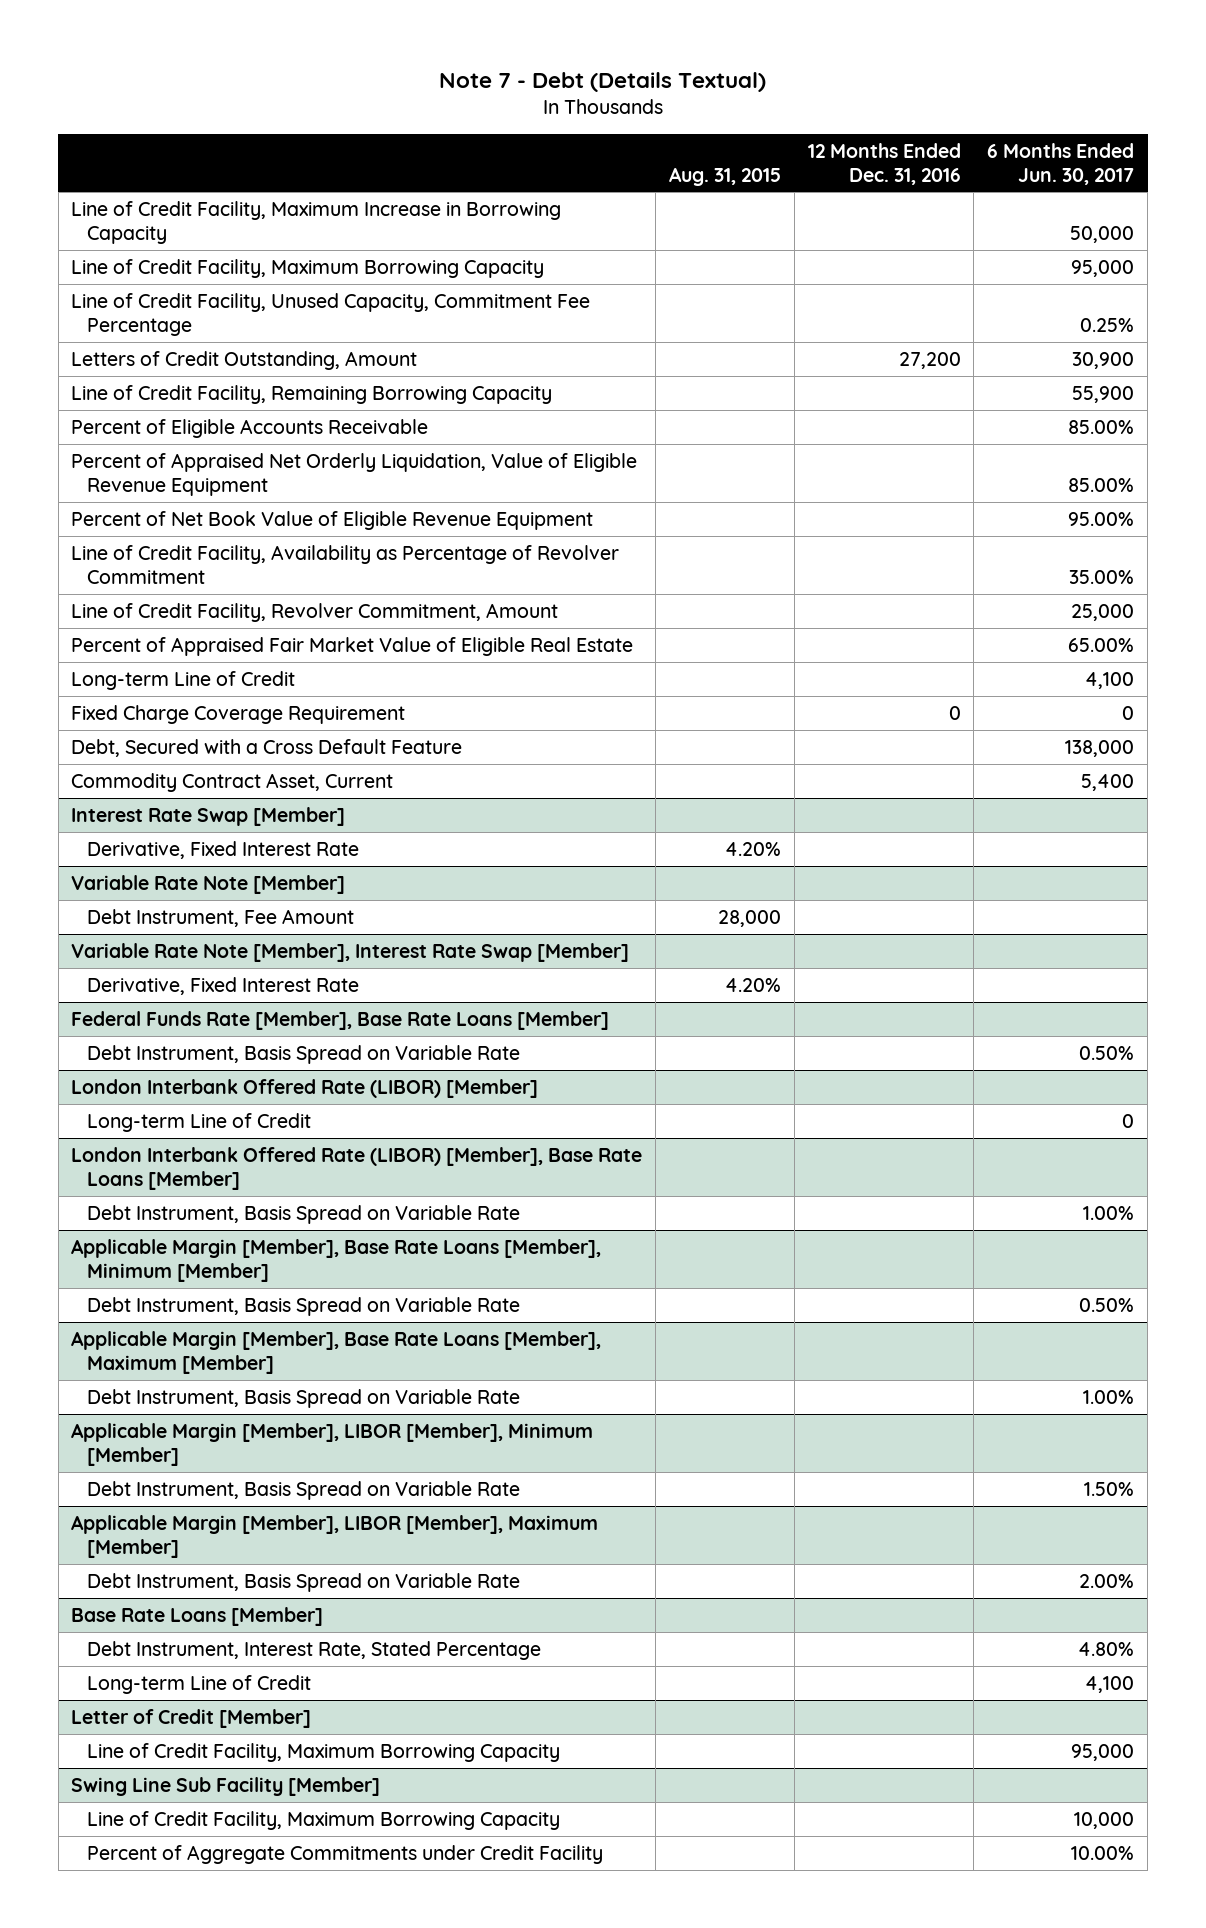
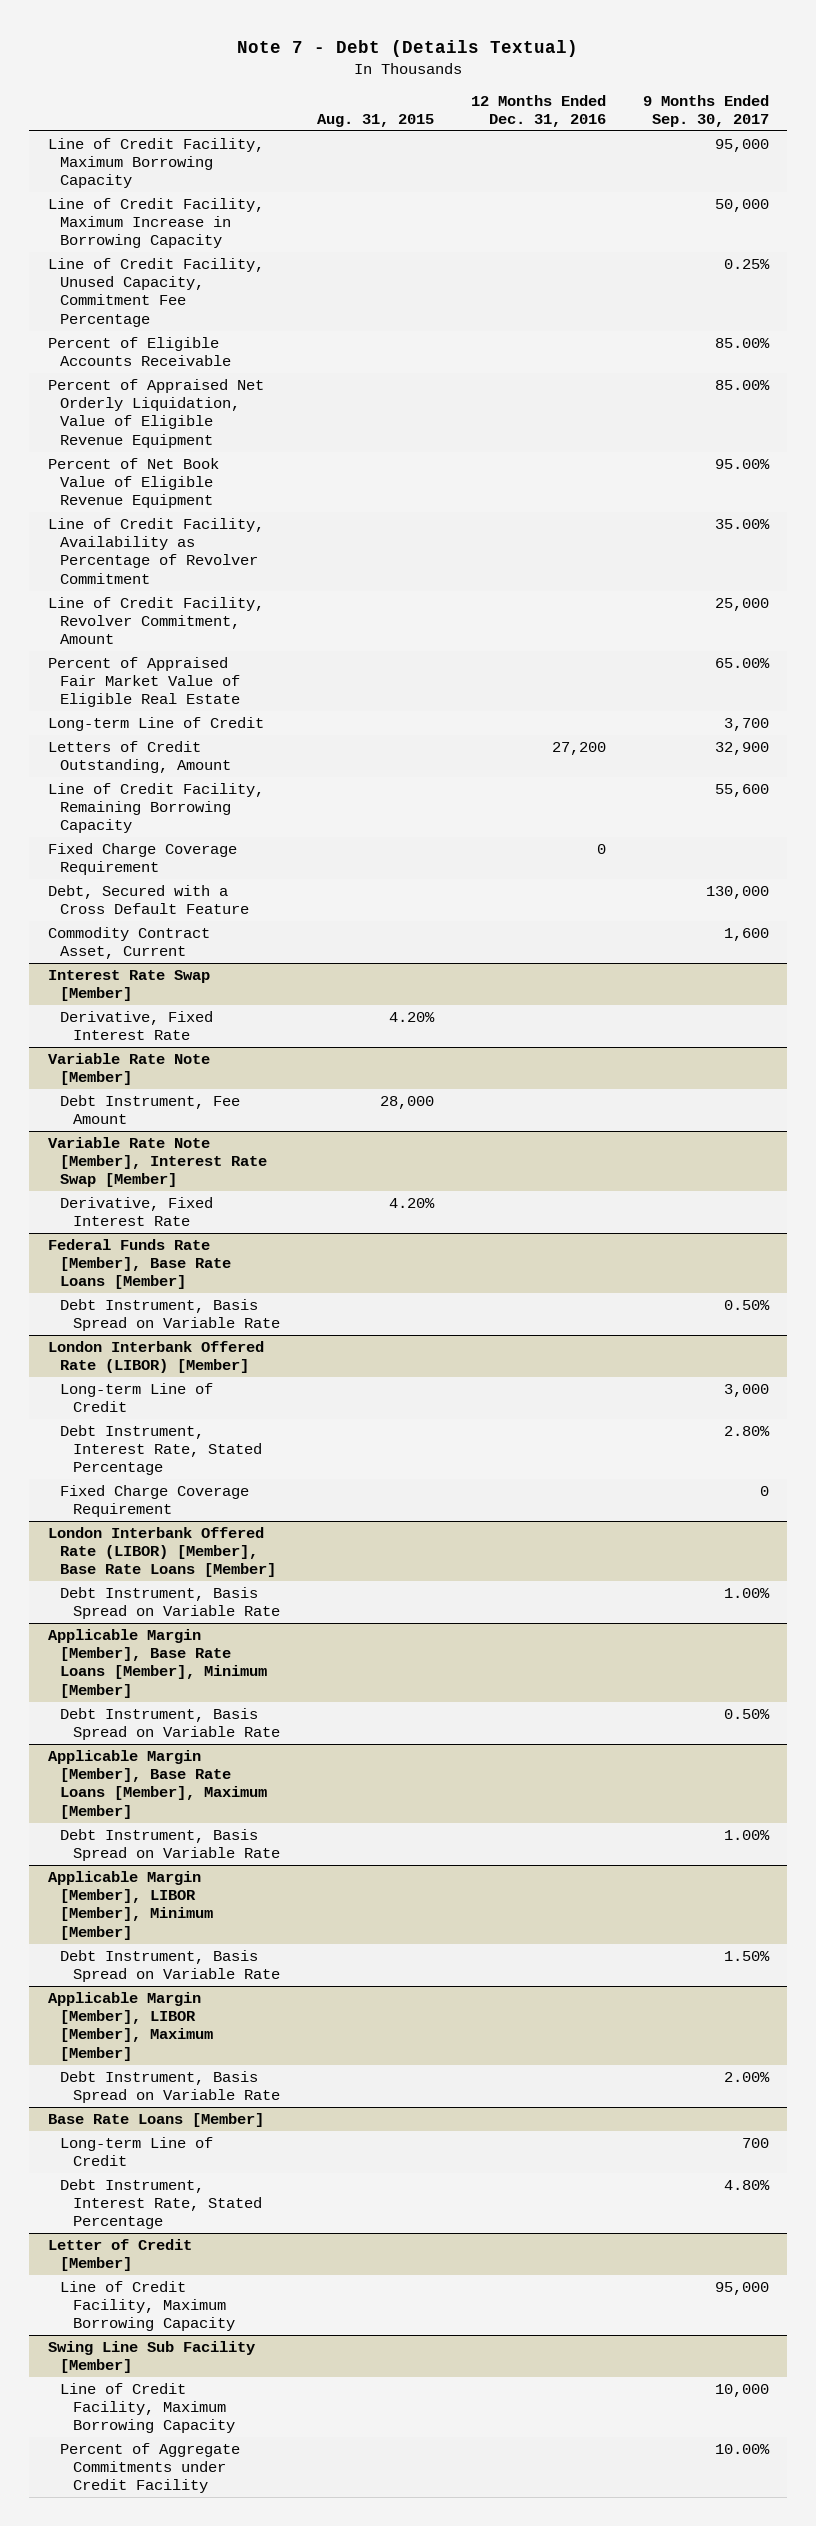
[987,142,1135,185] 6 Months Ended Jun. 30, 2017 -> none
none -> [642,94,769,127] 9 Months Ended Sep. 30, 2017
[71,200,562,244] Line of Credit Facility, Maximum Increase in Borrowing Capacity -> [47,197,264,249] Line of Credit Facility, Maximum Increase in Borrowing Capacity
[71,350,418,370] Letters of Credit Outstanding, Amount -> [47,740,232,774] Letters of Credit Outstanding, Amount
[71,384,553,404] Line of Credit Facility, Remaining Borrowing Capacity -> [47,782,264,834] Line of Credit Facility, Remaining Borrowing Capacity
none -> [60,1424,262,1476] Debt Instrument, Interest Rate, Stated Percentage
none -> [60,1484,250,1518] Fixed Charge Coverage Requirement
[87,1640,542,1660] Debt Instrument, Interest Rate, Stated Percentage -> [60,2178,262,2230] Debt Instrument, Interest Rate, Stated Percentage

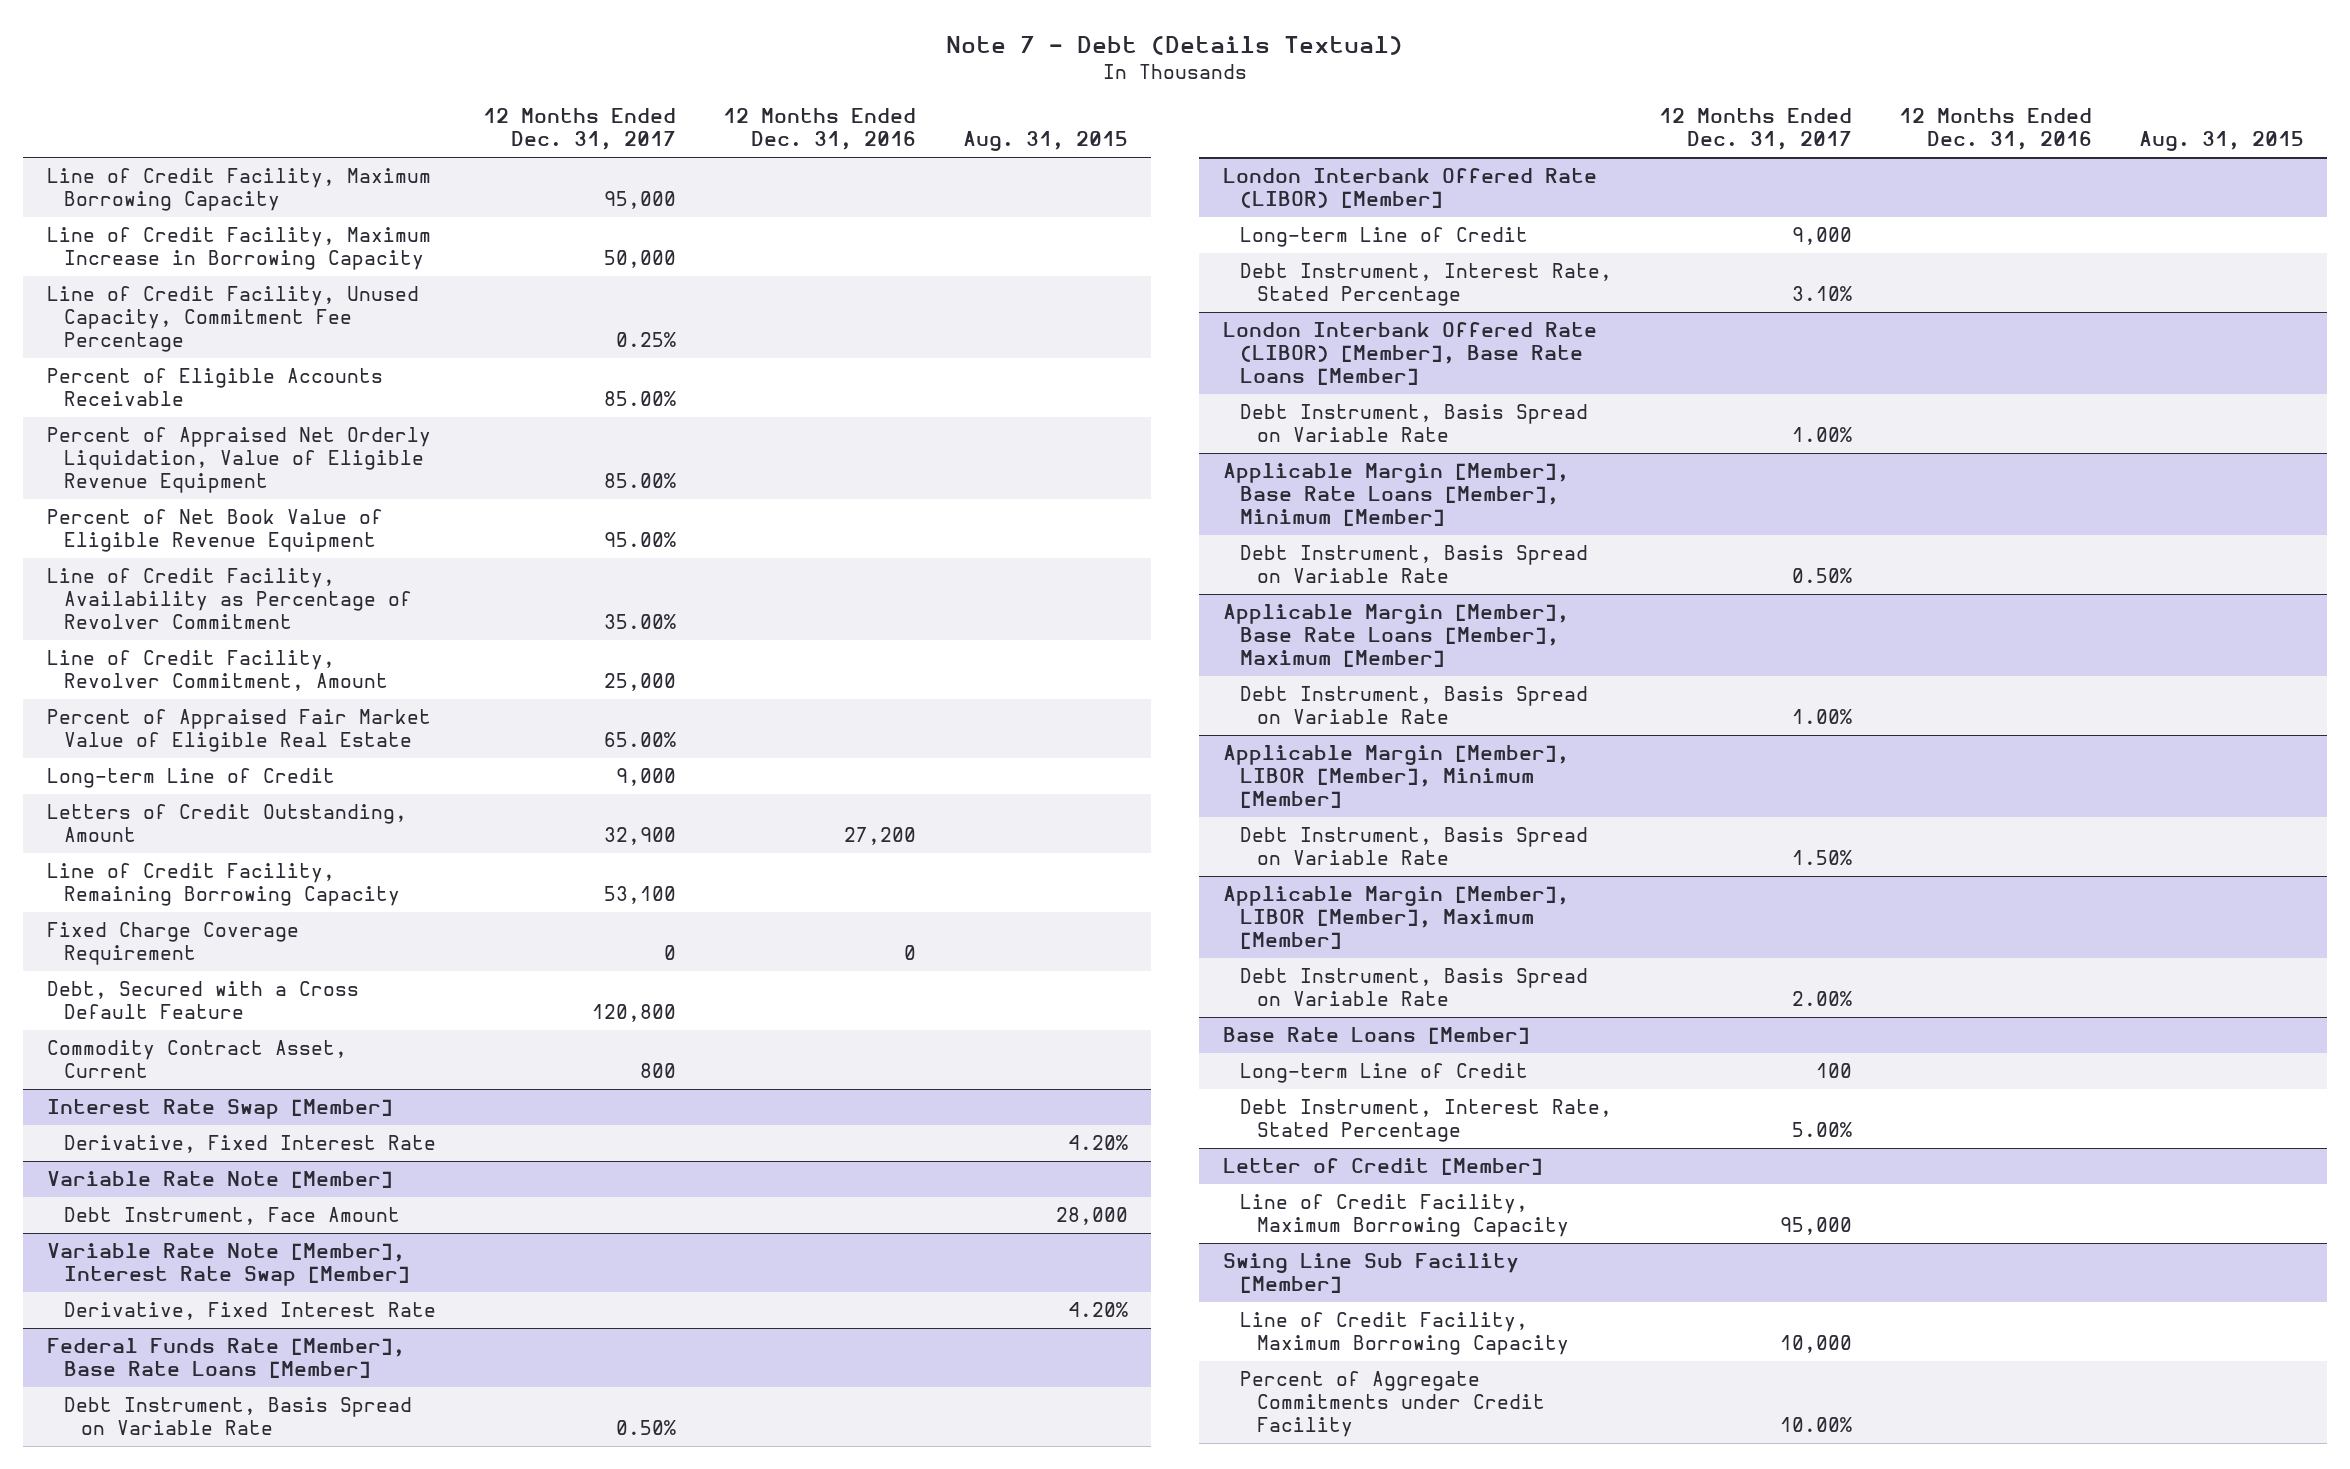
[642,94,769,127] 9 Months Ended Sep. 30, 2017 -> none
none -> [482,108,676,151] 12 Months Ended Dec. 31, 2017
[60,1094,241,1125] Debt Instrument, Fee Amount -> [63,1207,400,1226] Debt Instrument, Face Amount
[60,1484,250,1518] Fixed Charge Coverage Requirement -> none

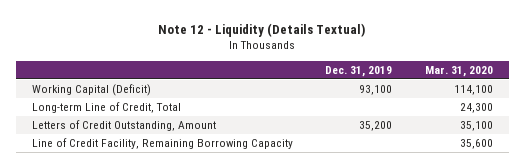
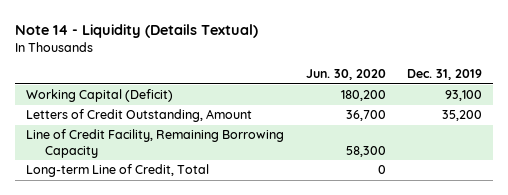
[158,23,366,38] Note 12 - Liquidity (Details Textual) -> [15,23,259,38] Note 14 - Liquidity (Details Textual)
[424,65,493,77] Mar. 31, 2020 -> none
none -> [305,69,386,81] Jun. 30, 2020
[32,102,182,114] Long-term Line of Credit, Total -> [25,164,209,178] Long-term Line of Credit, Total

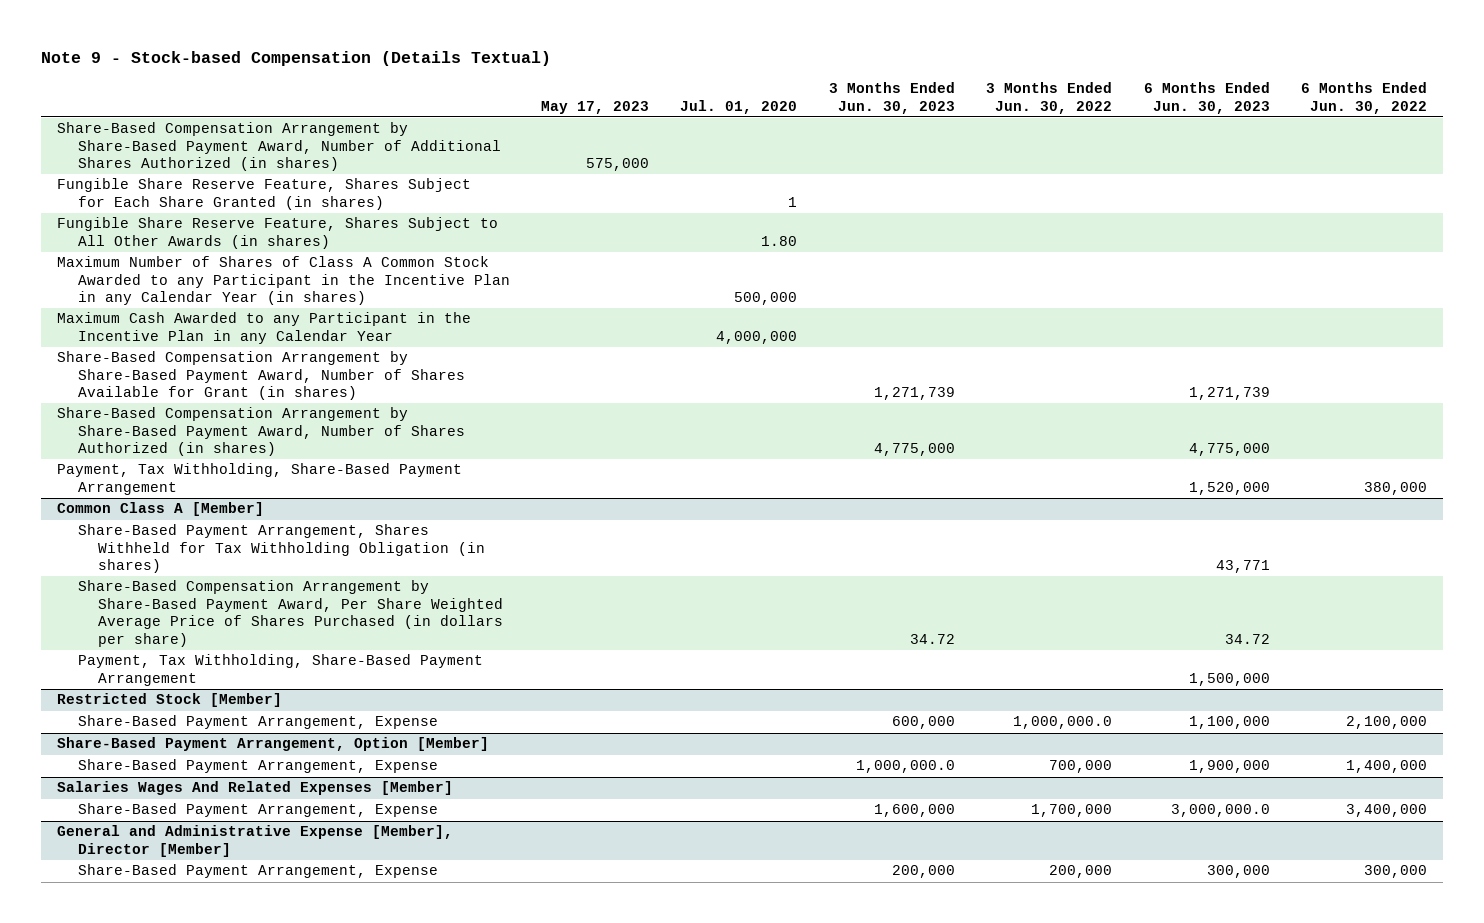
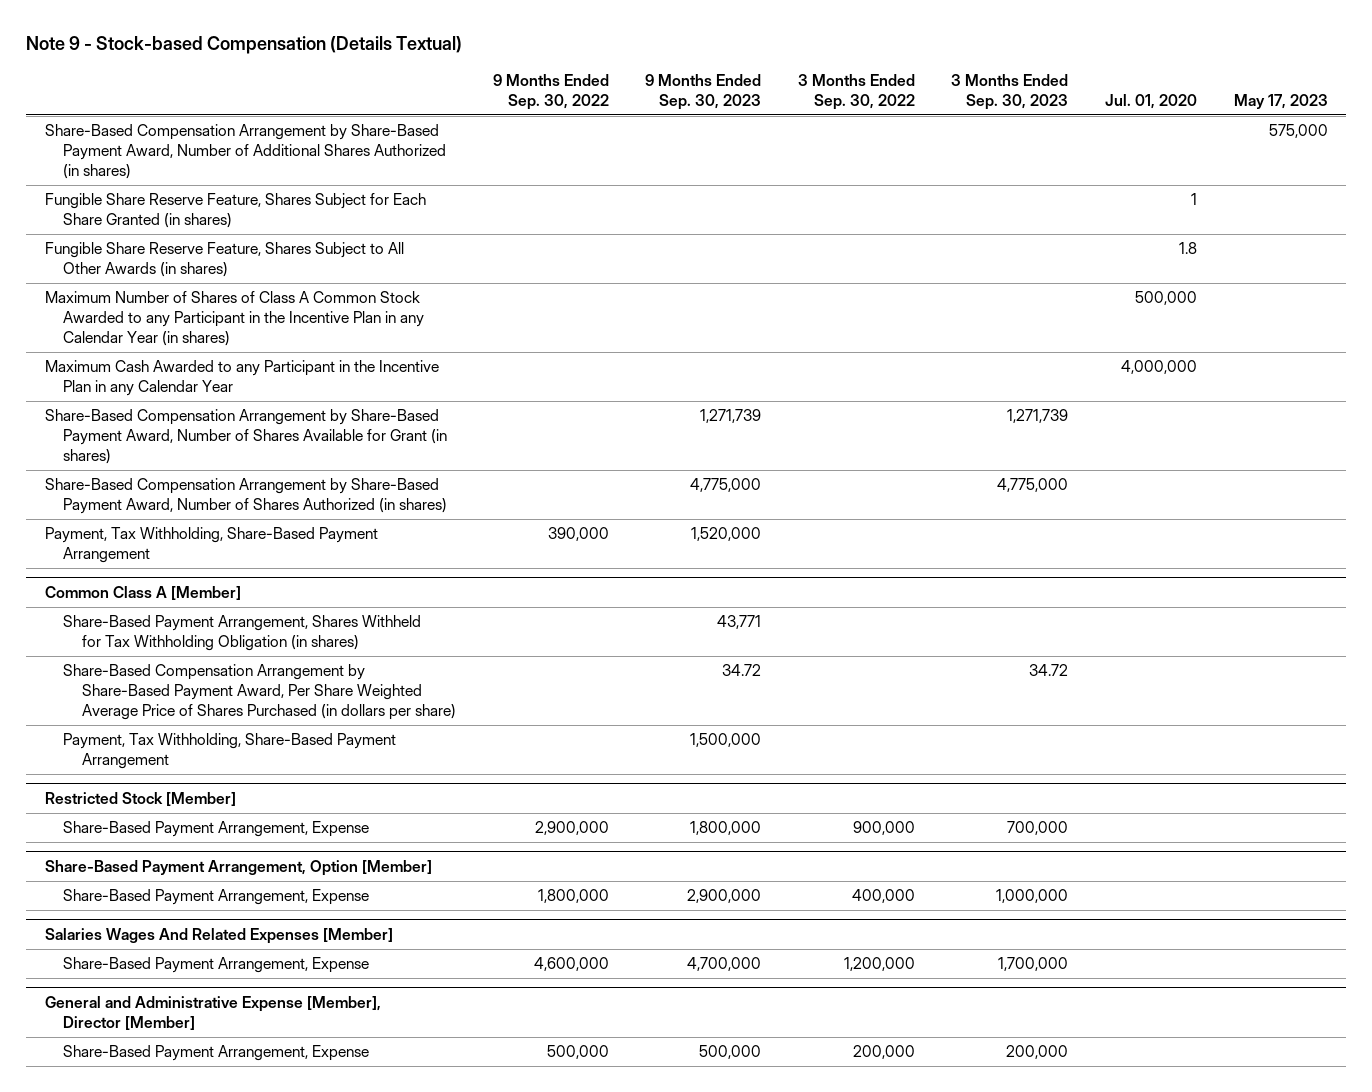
[828,82,955,114] 3 Months Ended Jun. 30, 2023 -> none
[986,82,1113,114] 3 Months Ended Jun. 30, 2022 -> none
[1143,82,1270,114] 6 Months Ended Jun. 30, 2023 -> none
[1301,82,1428,114] 6 Months Ended Jun. 30, 2022 -> none
none -> [492,74,609,110] 9 Months Ended Sep. 30, 2022
none -> [645,74,762,110] 9 Months Ended Sep. 30, 2023
none -> [797,74,915,110] 3 Months Ended Sep. 30, 2022
none -> [951,74,1069,110] 3 Months Ended Sep. 30, 2023
[761,235,798,246] 1.80 -> [1179,242,1198,255] 1.8

